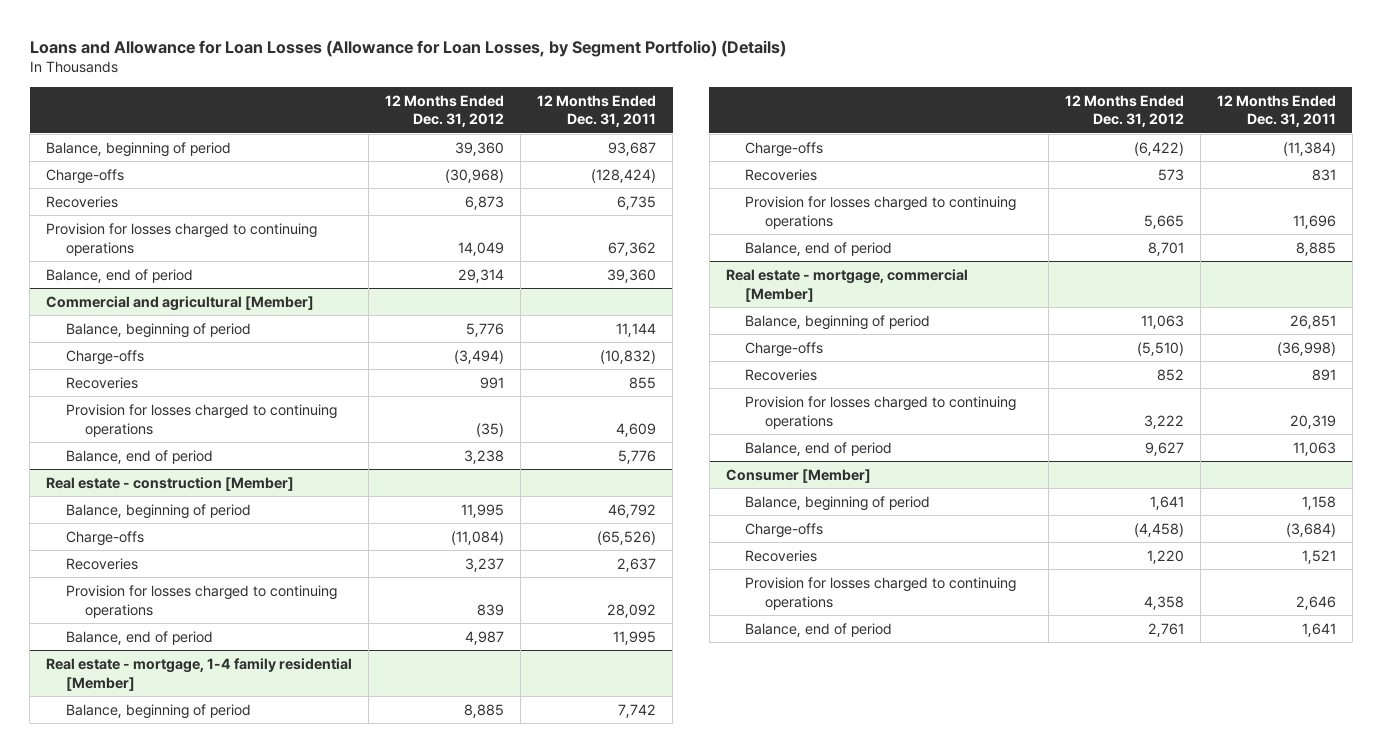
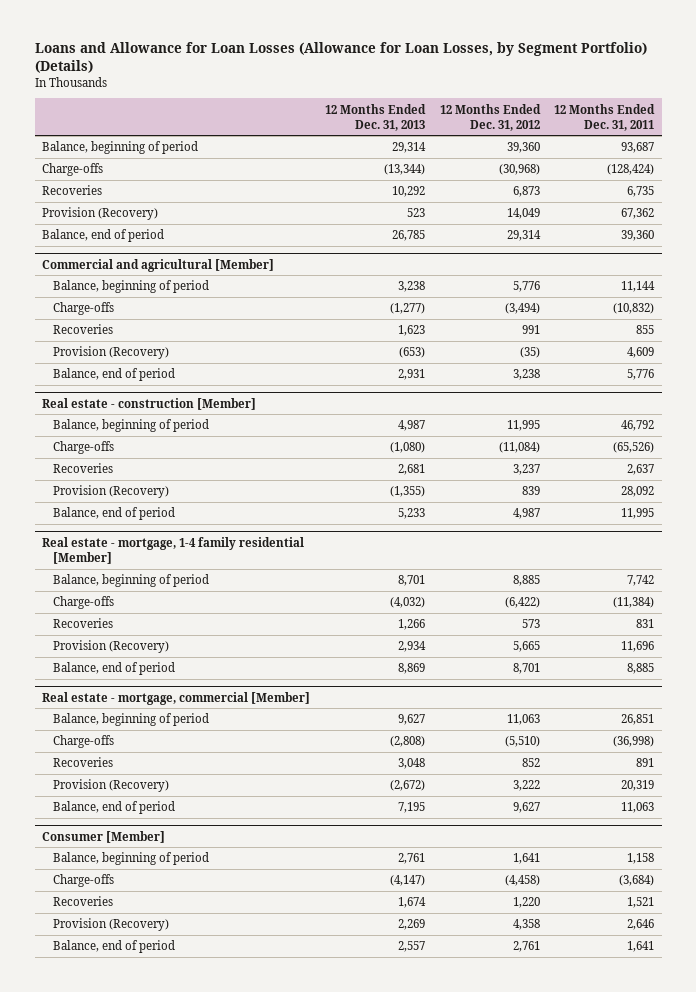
none -> [324,103,426,131] 12 Months Ended Dec. 31, 2013
[46,222,318,256] Provision for losses charged to continuing operations -> [41,207,158,221] Provision (Recovery)
[65,403,337,437] Provision for losses charged to continuing operations -> [53,346,170,360] Provision (Recovery)
[65,584,337,618] Provision for losses charged to continuing operations -> [53,485,170,499] Provision (Recovery)
[745,195,1017,229] Provision for losses charged to continuing operations -> [53,640,170,654] Provision (Recovery)
[745,395,1017,429] Provision for losses charged to continuing operations -> [53,779,170,793] Provision (Recovery)
[745,576,1017,610] Provision for losses charged to continuing operations -> [53,918,170,932] Provision (Recovery)

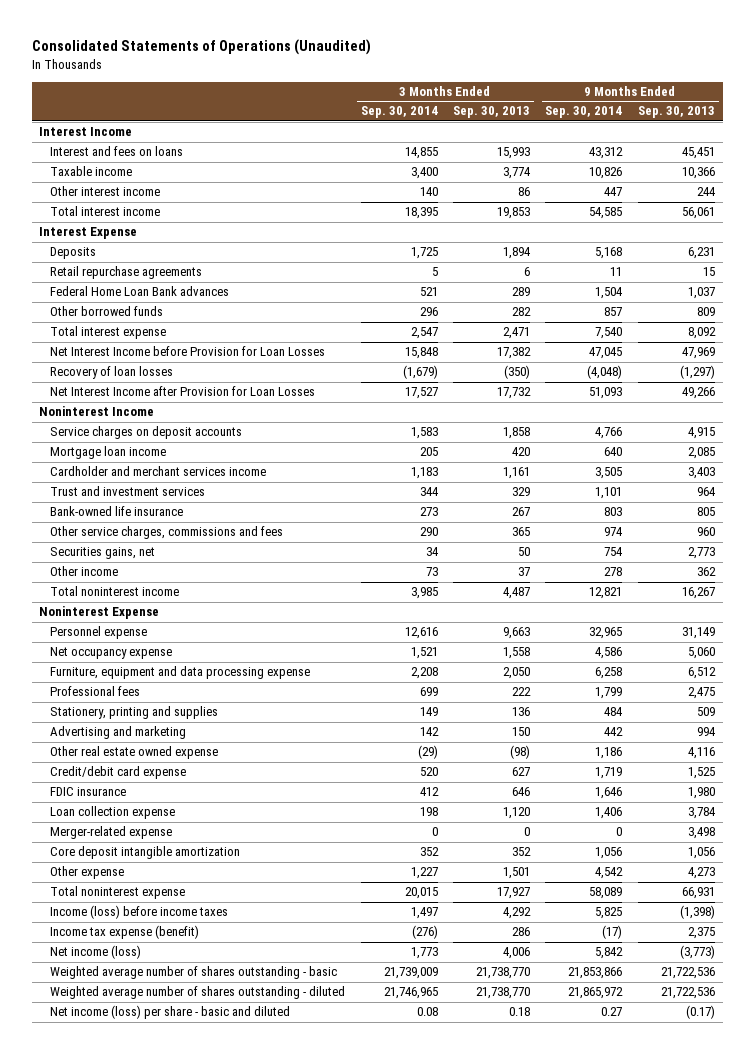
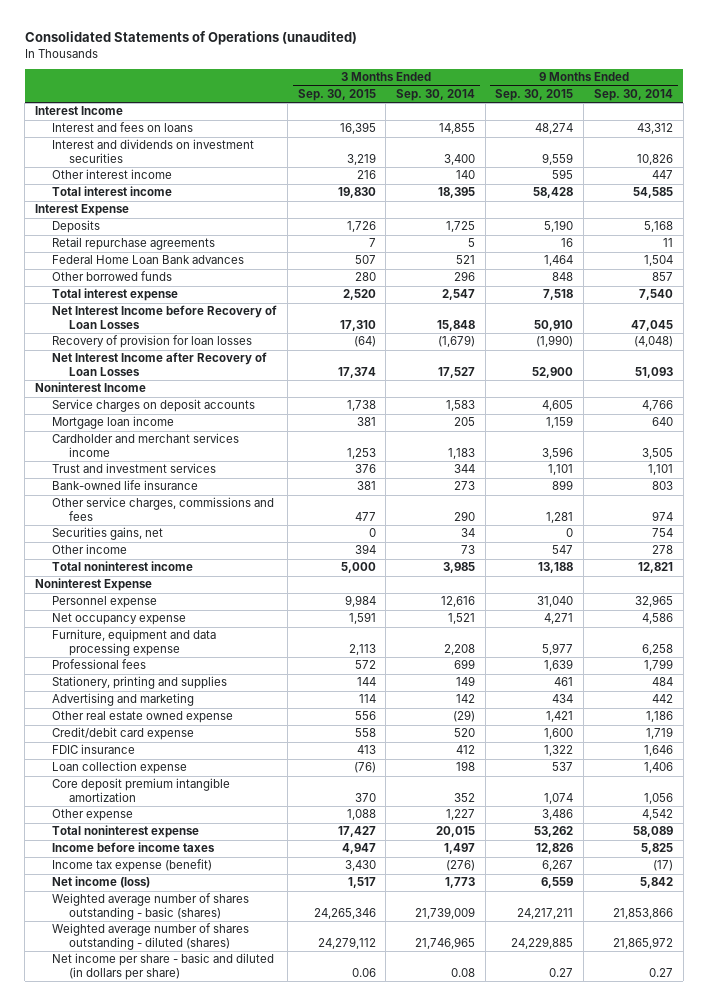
[31,39,371,56] Consolidated Statements of Operations (Unaudited) -> [24,31,357,46] Consolidated Statements of Operations (unaudited)
[452,106,530,119] Sep. 30, 2013 -> none
[637,106,715,119] Sep. 30, 2013 -> none
none -> [297,89,376,102] Sep. 30, 2015
none -> [495,89,574,102] Sep. 30, 2015
[50,166,133,177] Taxable income -> [52,139,255,164] Interest and dividends on investment securities
[50,346,326,357] Net Interest Income before Provision for Loan Losses -> [52,305,278,330] Net Interest Income before Recovery of Loan Losses
[50,366,174,380] Recovery of loan losses -> [52,335,253,349] Recovery of provision for loan losses
[50,386,316,397] Net Interest Income after Provision for Loan Losses -> [52,352,268,377] Net Interest Income after Recovery of Loan Losses
[50,826,173,840] Merger-related expense -> none
[50,846,241,860] Core deposit intangible amortization -> [52,778,231,803] Core deposit premium intangible amortization
[50,905,229,920] Income (loss) before income taxes -> [52,842,216,853] Income before income taxes
[50,966,338,980] Weighted average number of shares outstanding - basic -> [52,893,250,921] Weighted average number of shares outstanding - basic (shares)
[50,986,346,1000] Weighted average number of shares outstanding - diluted -> [52,923,250,951] Weighted average number of shares outstanding - diluted (shares)
[50,1005,291,1020] Net income (loss) per share - basic and diluted -> [52,953,275,981] Net income per share - basic and diluted (in dollars per share)

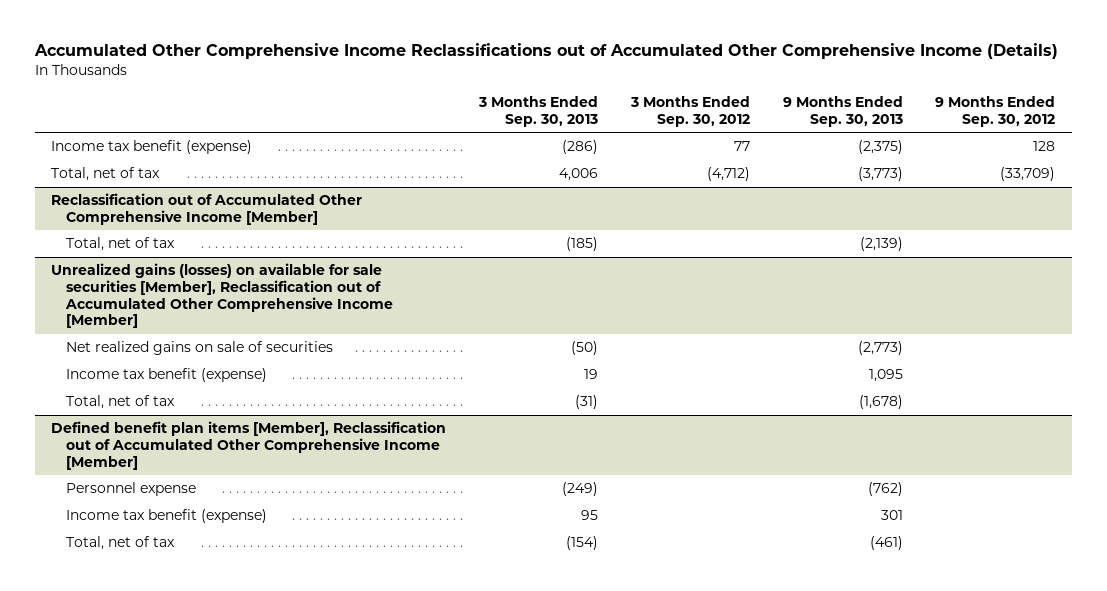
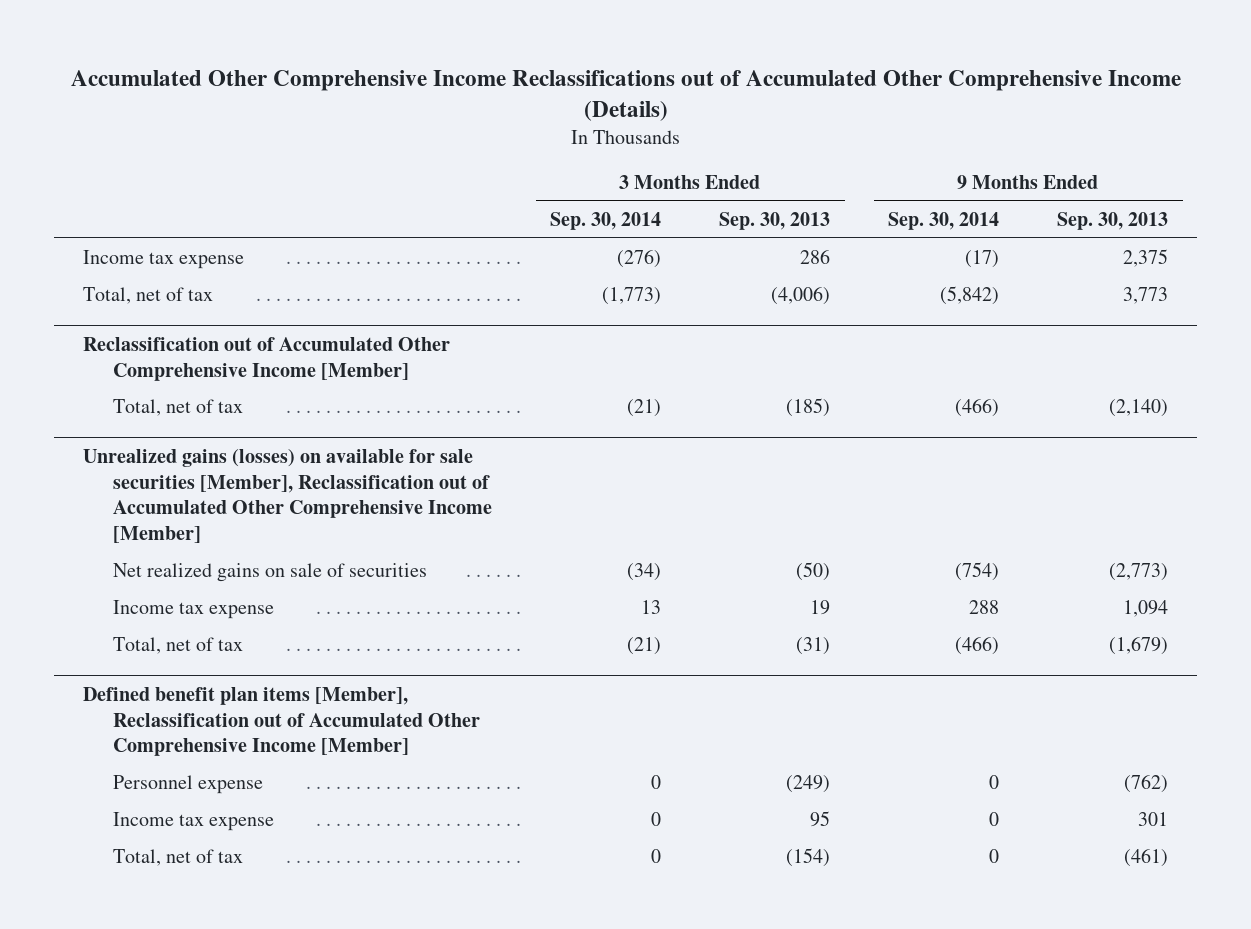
[629,96,750,127] 3 Months Ended Sep. 30, 2012 -> none
[935,96,1056,127] 9 Months Ended Sep. 30, 2012 -> none
none -> [550,211,662,230] Sep. 30, 2014
none -> [888,211,1000,230] Sep. 30, 2014
[51,140,253,155] Income tax benefit (expense) -> [83,250,245,270] Income tax expense
[561,140,598,155] (286) -> [800,249,831,265] 286
[857,140,903,155] (2,375) -> [1123,249,1169,268] 2,375
[558,168,598,182] 4,006 -> [771,286,831,306] (4,006)
[857,167,903,182] (3,773) -> [1123,287,1169,305] 3,773
[859,237,903,252] (2,139) -> [1109,399,1169,418] (2,140)
[65,368,267,383] Income tax benefit (expense) -> [113,600,275,620] Income tax expense
[868,369,903,383] 1,095 -> [1123,600,1169,618] 1,094
[858,395,903,410] (1,678) -> [1109,636,1169,656] (1,679)
[65,509,267,524] Income tax benefit (expense) -> [113,812,275,832] Income tax expense

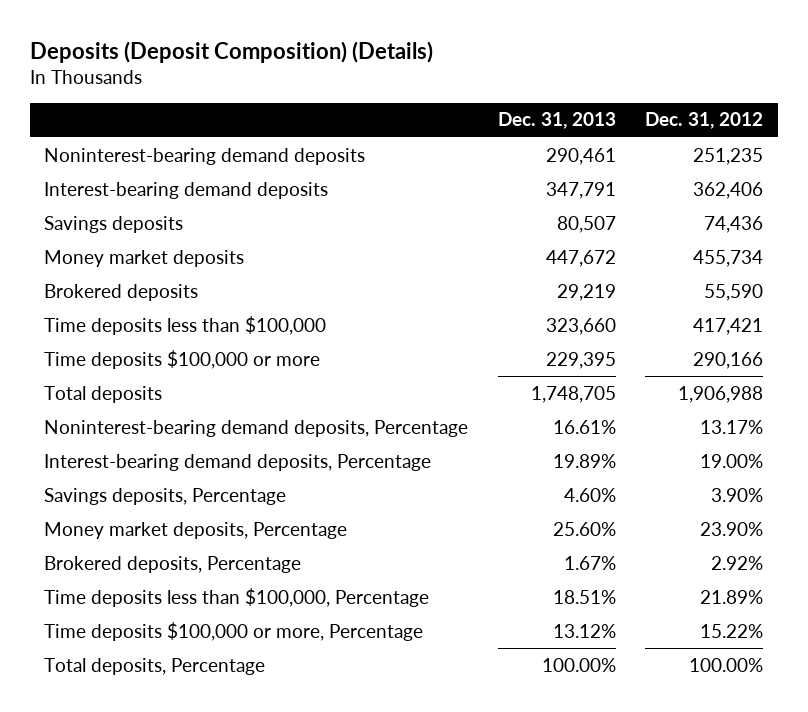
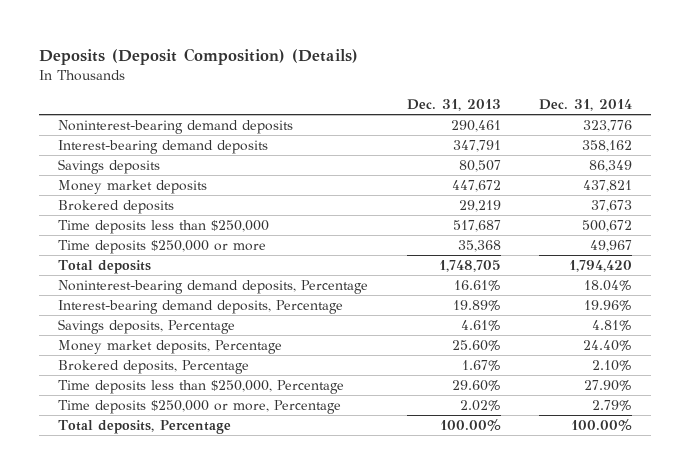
[645,112,764,130] Dec. 31, 2012 -> none
none -> [538,99,632,112] Dec. 31, 2014
[44,315,327,335] Time deposits less than $100,000 -> [58,219,270,234] Time deposits less than $250,000
[545,317,616,335] 323,660 -> [452,219,501,232] 517,687
[44,349,321,369] Time deposits $100,000 or more -> [58,239,267,254] Time deposits $250,000 or more
[545,351,616,369] 229,395 -> [457,239,501,252] 35,368
[563,487,616,502] 4.60% -> [460,319,501,331] 4.61%
[44,587,430,607] Time deposits less than $100,000, Percentage -> [58,379,345,394] Time deposits less than $250,000, Percentage
[552,589,616,604] 18.51% -> [451,379,501,391] 29.60%
[44,621,424,641] Time deposits $100,000 or more, Percentage -> [58,399,342,414] Time deposits $250,000 or more, Percentage
[552,623,616,638] 13.12% -> [459,399,501,411] 2.02%

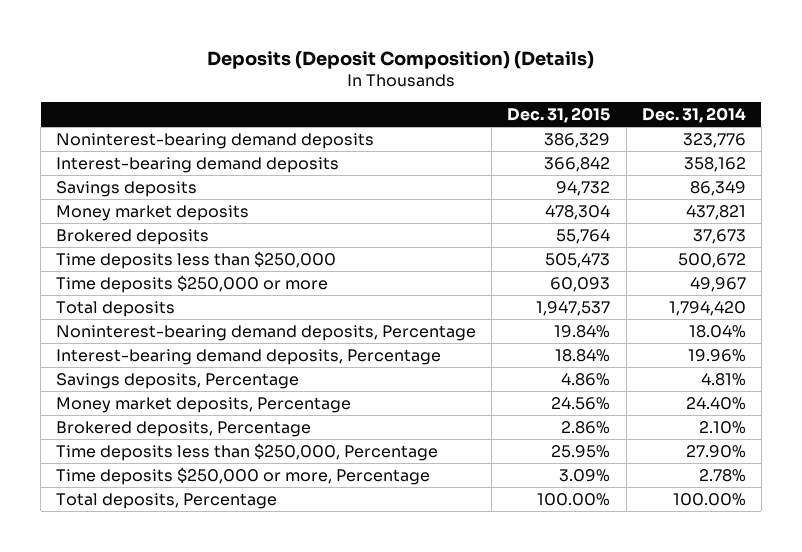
[406,99,501,112] Dec. 31, 2013 -> none
none -> [507,106,611,123] Dec. 31, 2015
[591,399,632,411] 2.79% -> [698,468,746,482] 2.78%

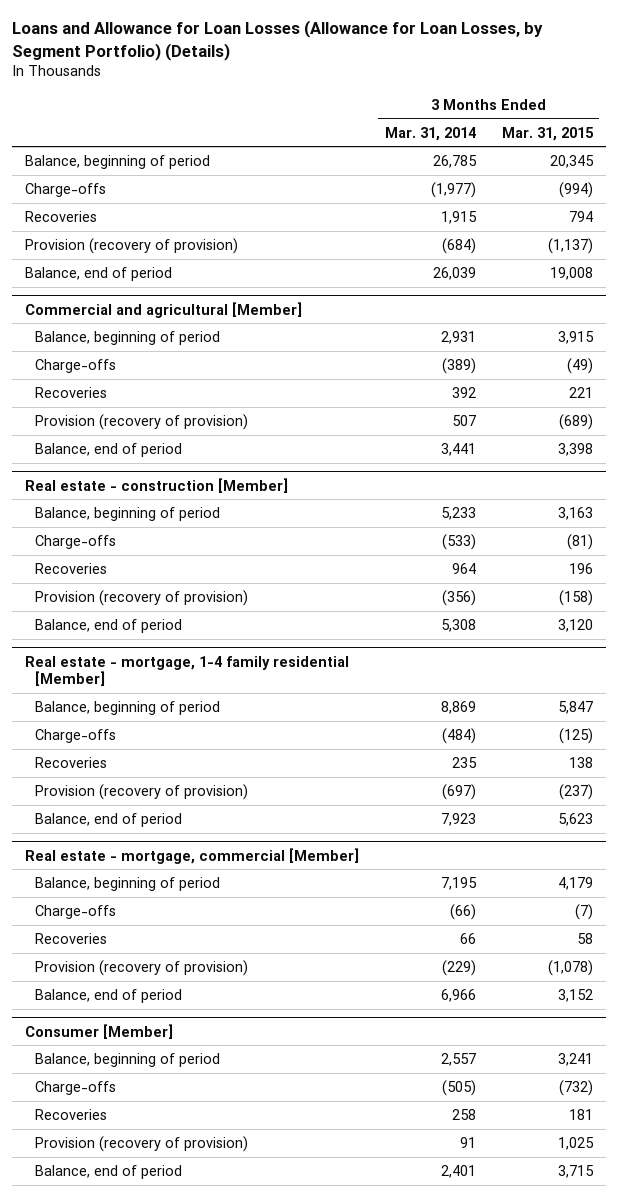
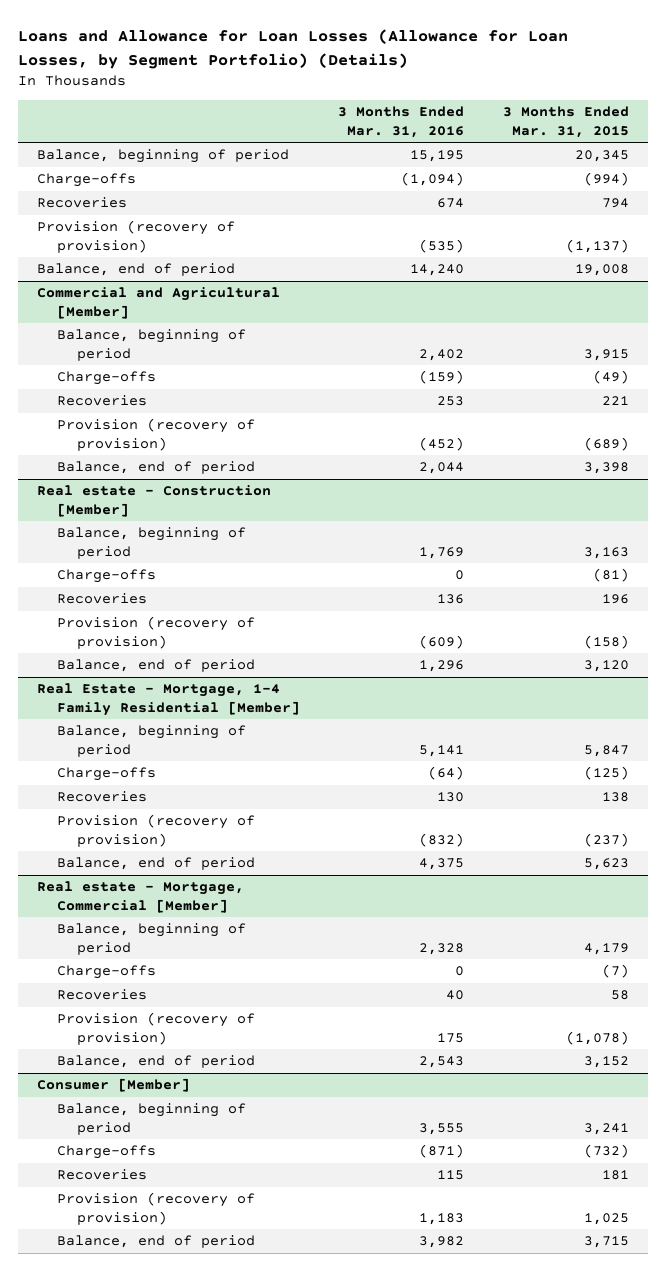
[384,126,476,141] Mar. 31, 2014 -> none
none -> [338,106,465,138] 3 Months Ended Mar. 31, 2016
[24,301,302,318] Commercial and agricultural [Member] -> [37,287,281,319] Commercial and Agricultural [Member]
[24,477,288,493] Real estate - construction [Member] -> [37,485,272,517] Real estate - Construction [Member]
[24,655,349,687] Real estate - mortgage, 1-4 family residential [Member] -> [37,683,301,716] Real Estate - Mortgage, 1-4 Family Residential [Member]
[24,847,359,864] Real estate - mortgage, commercial [Member] -> [37,881,245,913] Real estate - Mortgage, Commercial [Member]

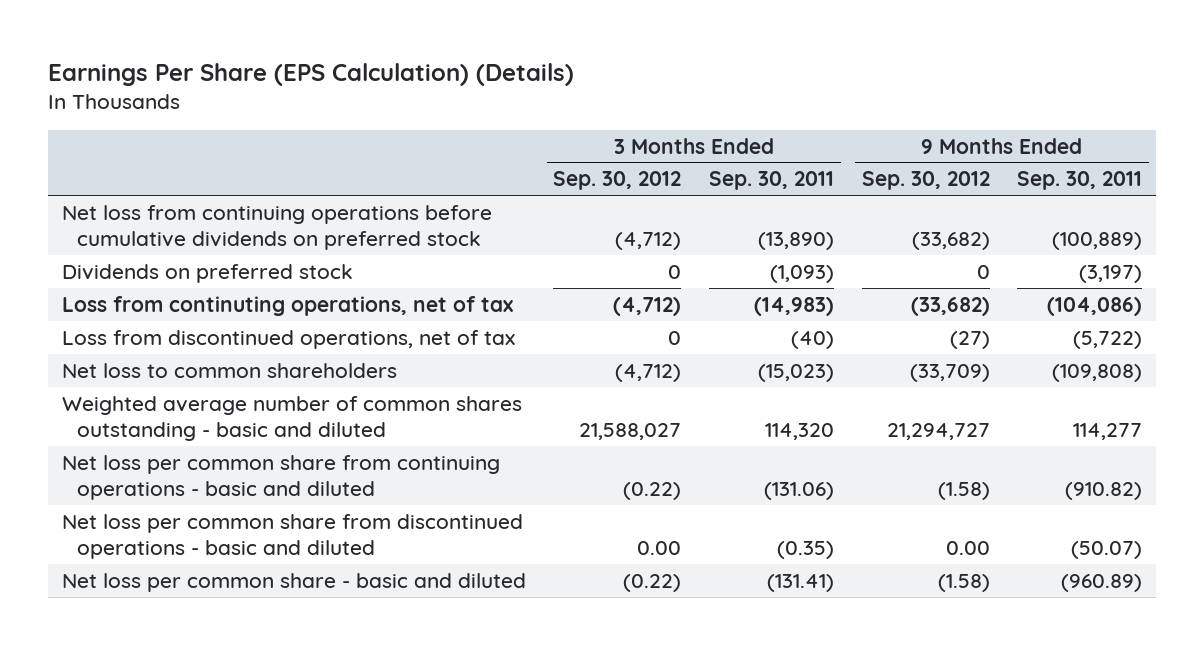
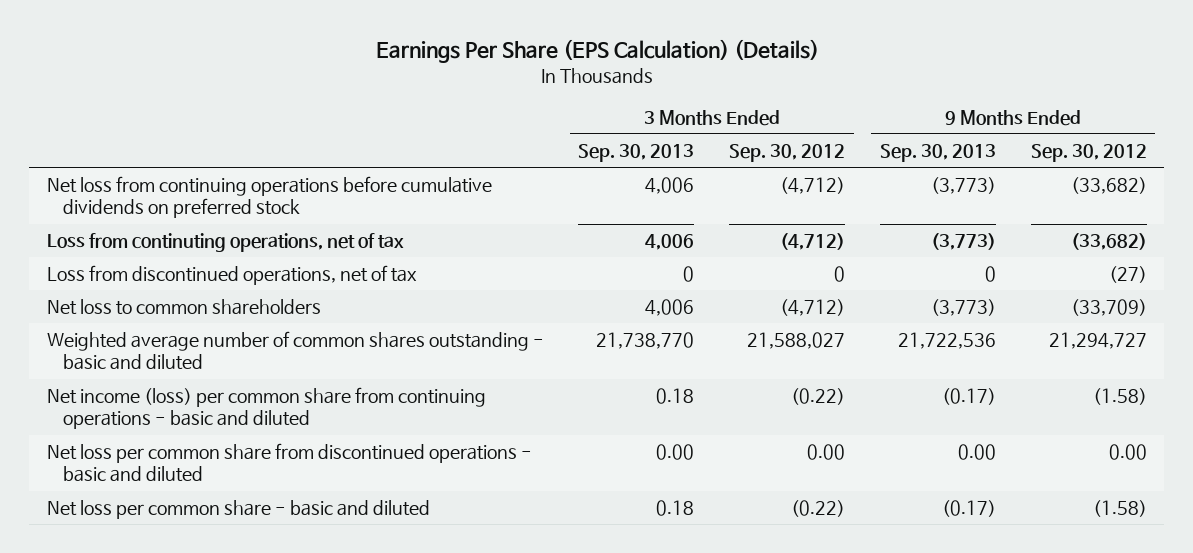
[709,171,835,191] Sep. 30, 2011 -> none
[1017,171,1143,191] Sep. 30, 2011 -> none
none -> [578,143,695,162] Sep. 30, 2013
none -> [879,143,996,162] Sep. 30, 2013
[61,263,353,283] Dividends on preferred stock -> none
[61,454,500,500] Net loss per common share from continuing operations - basic and diluted -> [46,387,486,430] Net income (loss) per common share from continuing operations - basic and diluted

